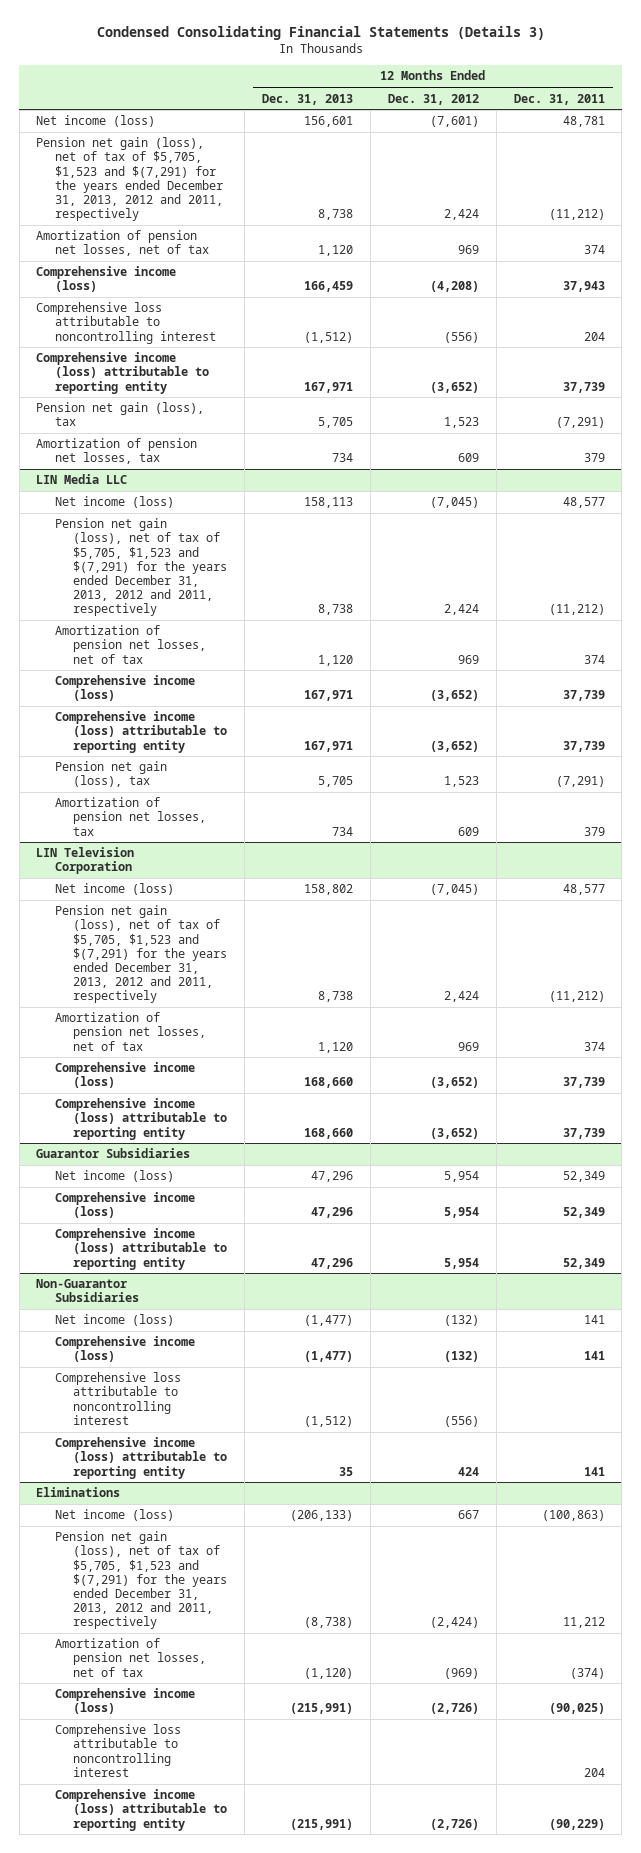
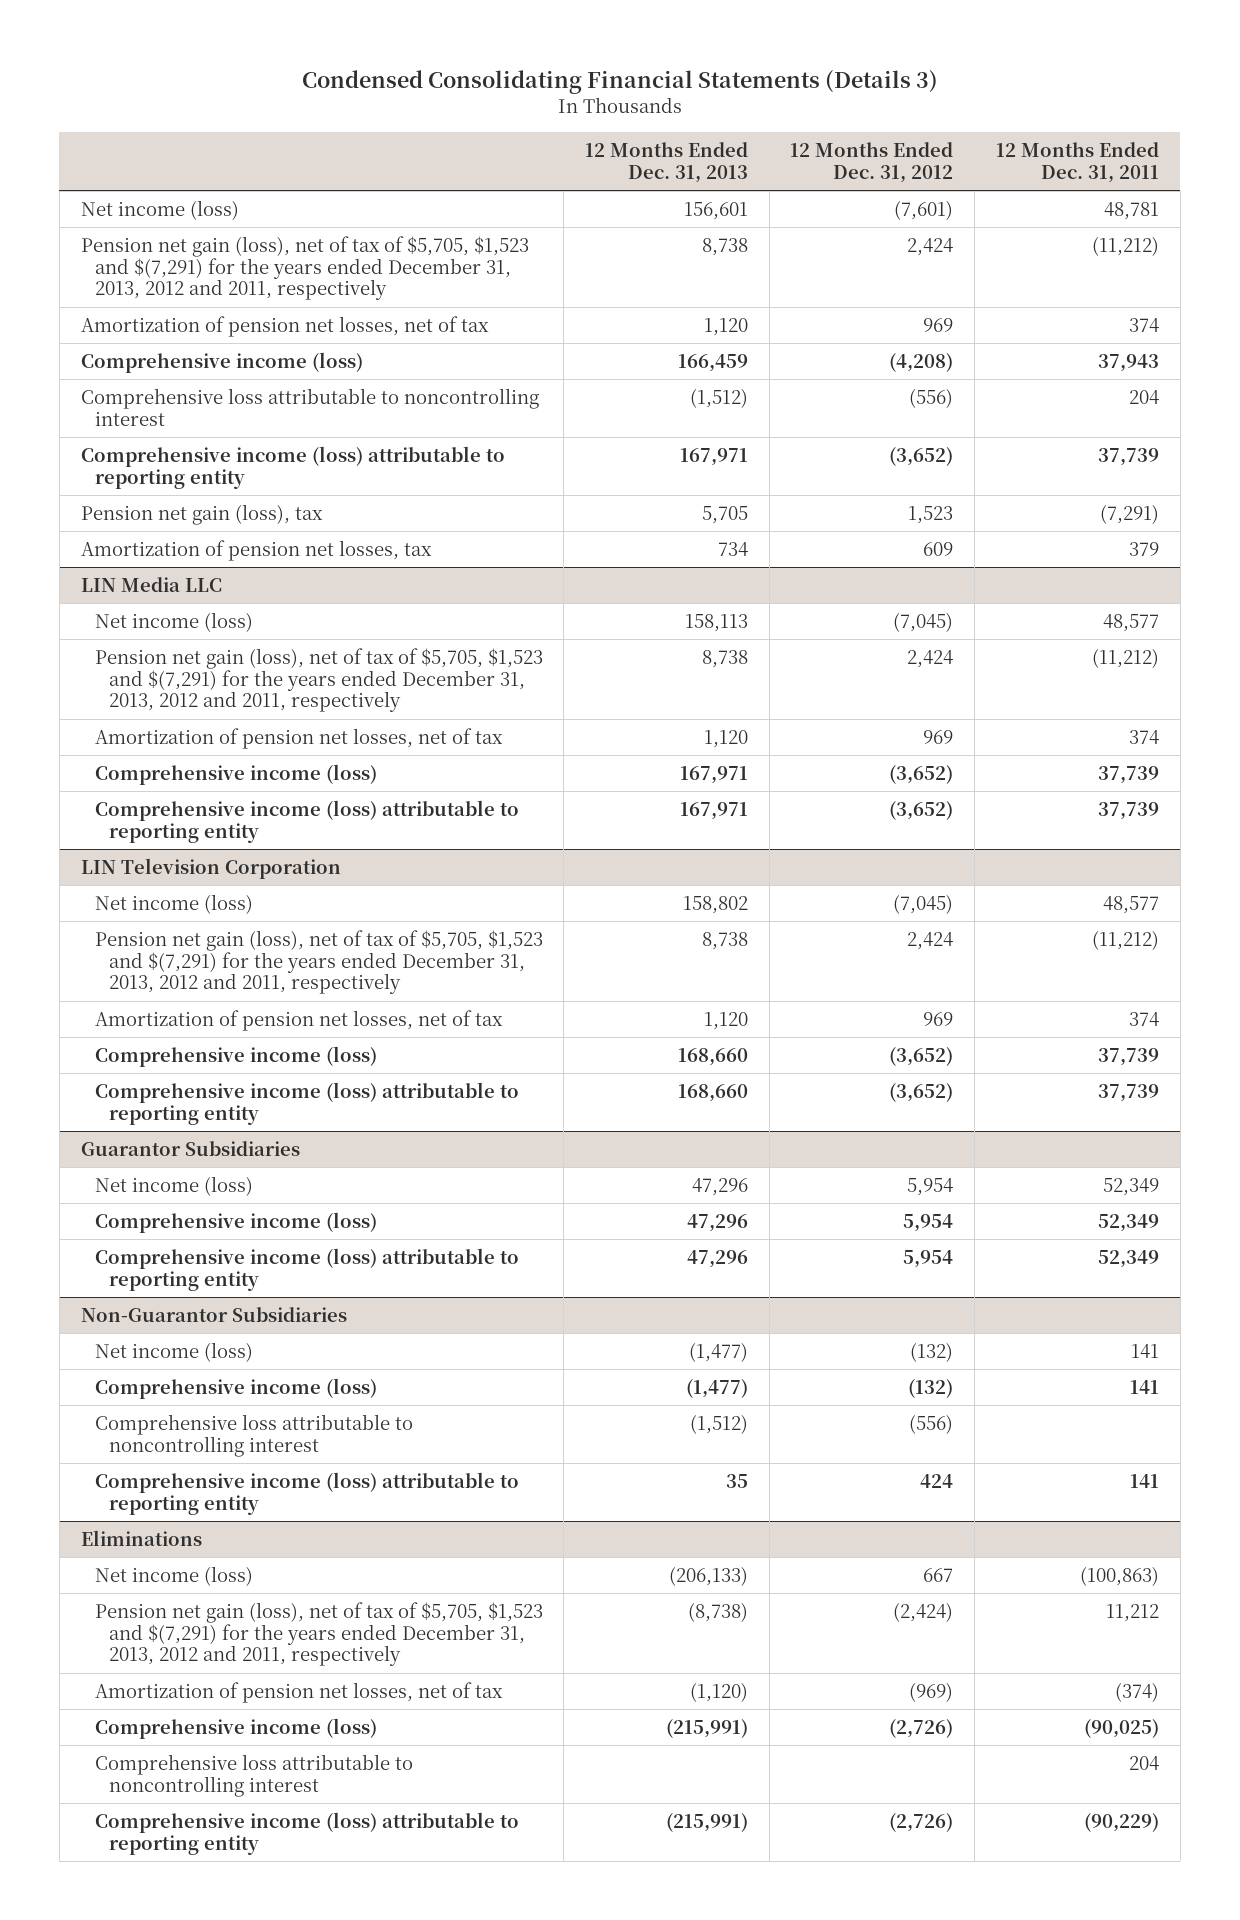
[54,761,167,788] Pension net gain (loss), tax -> none
[54,797,207,836] Amortization of pension net losses, tax -> none

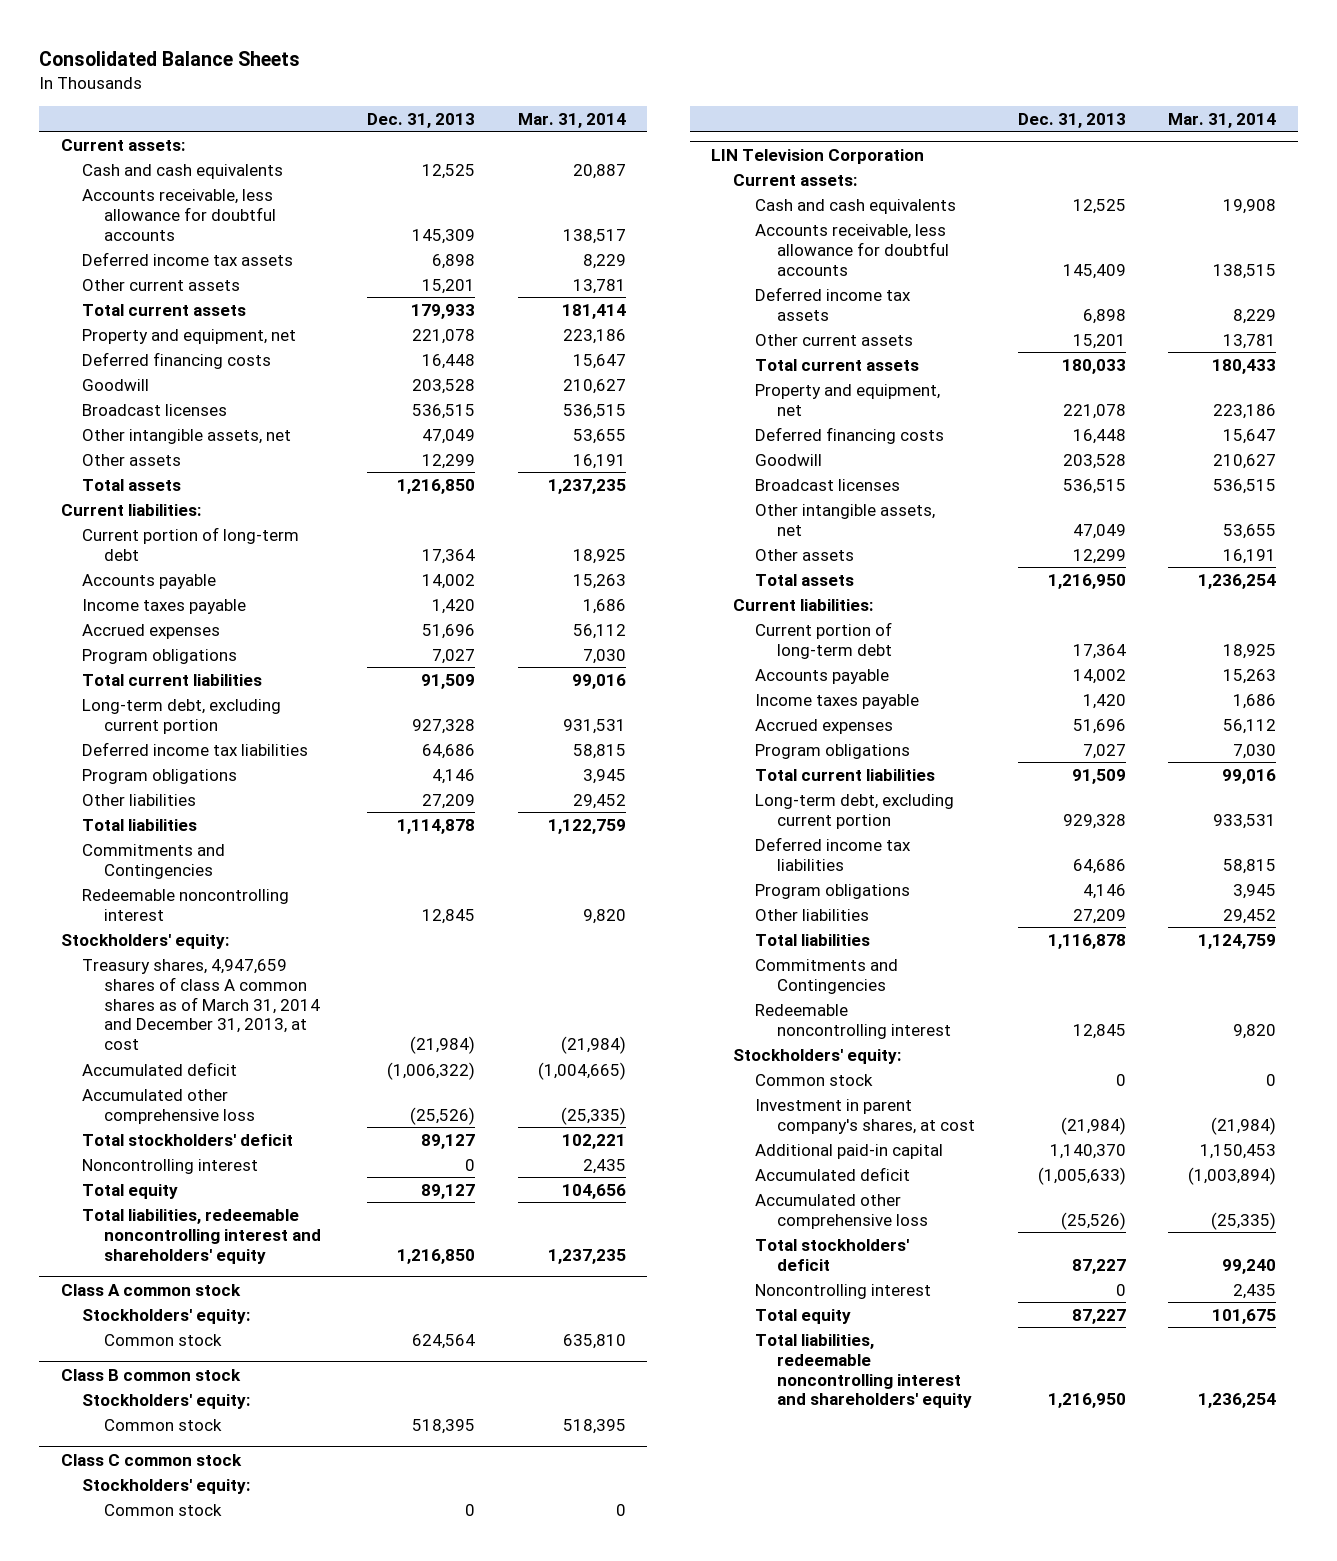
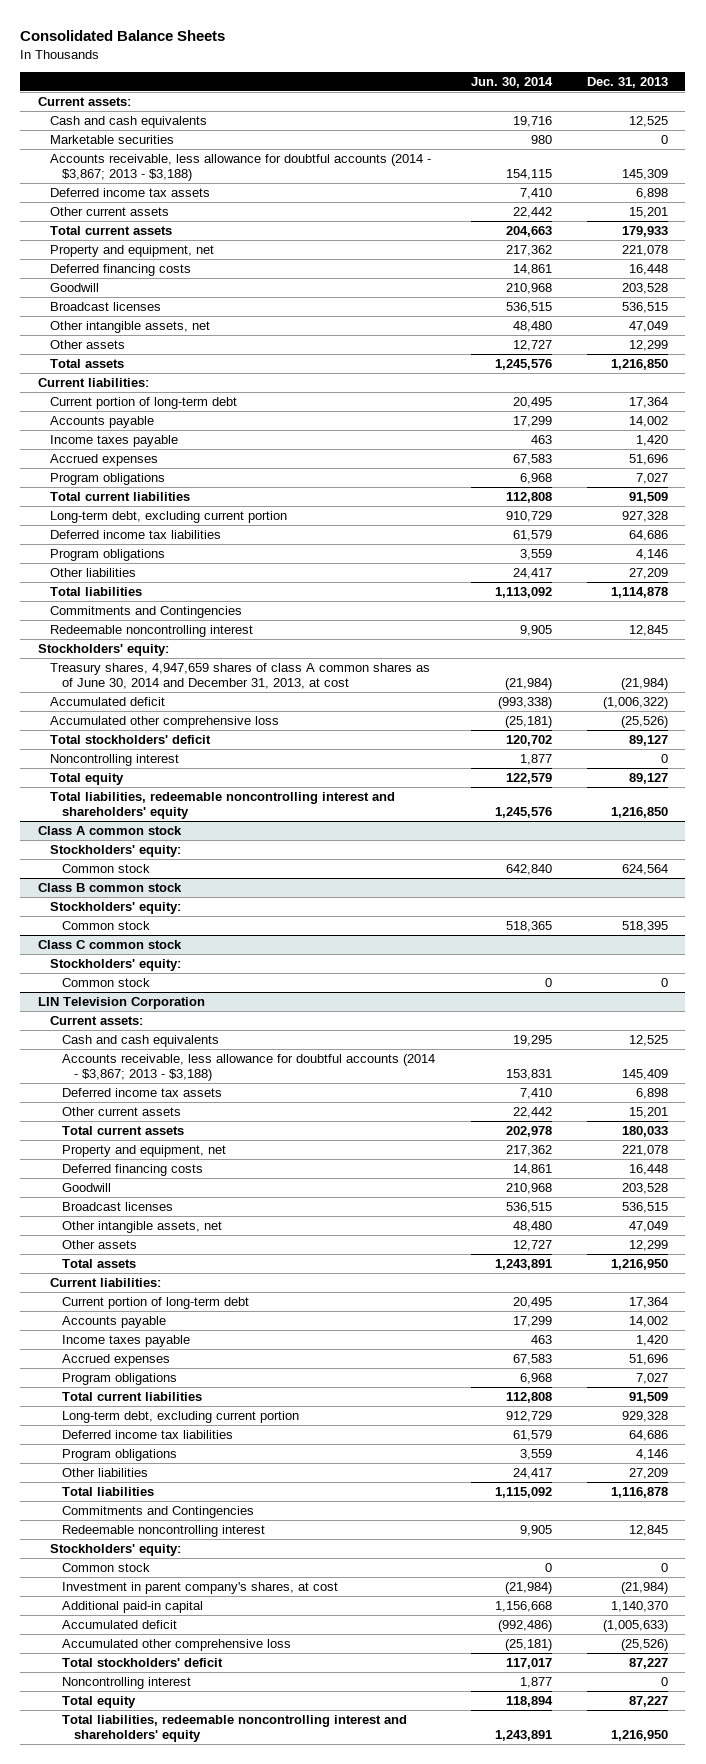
[517,112,626,128] Mar. 31, 2014 -> none
none -> [470,76,553,88] Jun. 30, 2014
none -> [50,134,175,144] Marketable securities
[82,188,277,241] Accounts receivable, less allowance for doubtful accounts -> [50,153,432,182] Accounts receivable, less allowance for doubtful accounts (2014 - $3,867; 2013 - $3,188)
[82,958,321,1051] Treasury shares, 4,947,659 shares of class A common shares as of March 31, 2014 and December 31, 2013, at cost -> [50,662,431,690] Treasury shares, 4,947,659 shares of class A common shares as of June 30, 2014 and December 31, 2013, at cost
[754,223,949,276] Accounts receivable, less allowance for doubtful accounts -> [62,1053,436,1082] Accounts receivable, less allowance for doubtful accounts (2014 - $3,867; 2013 - $3,188)

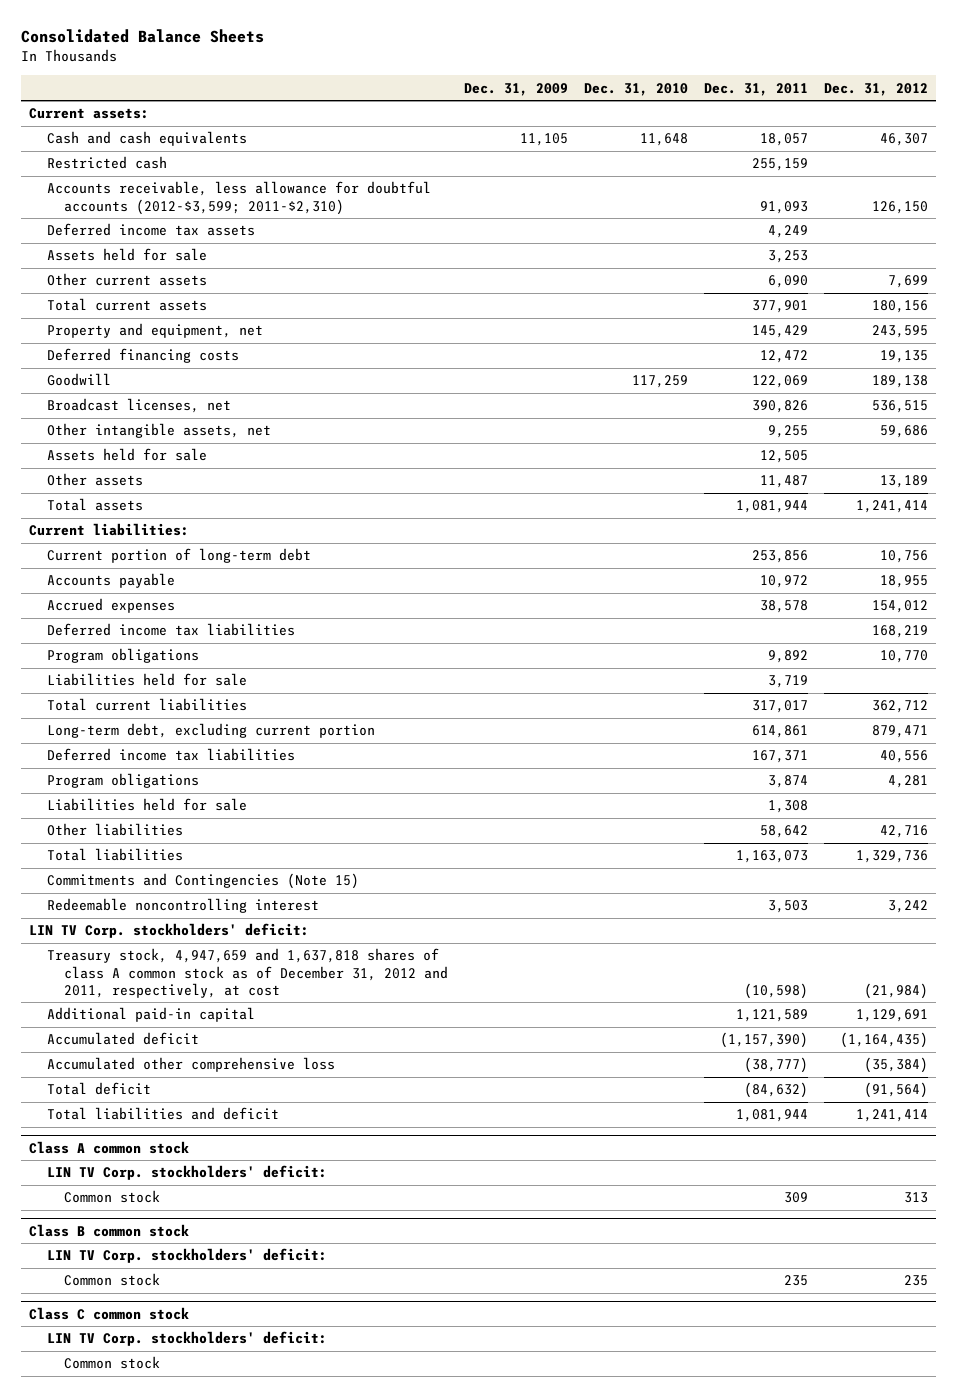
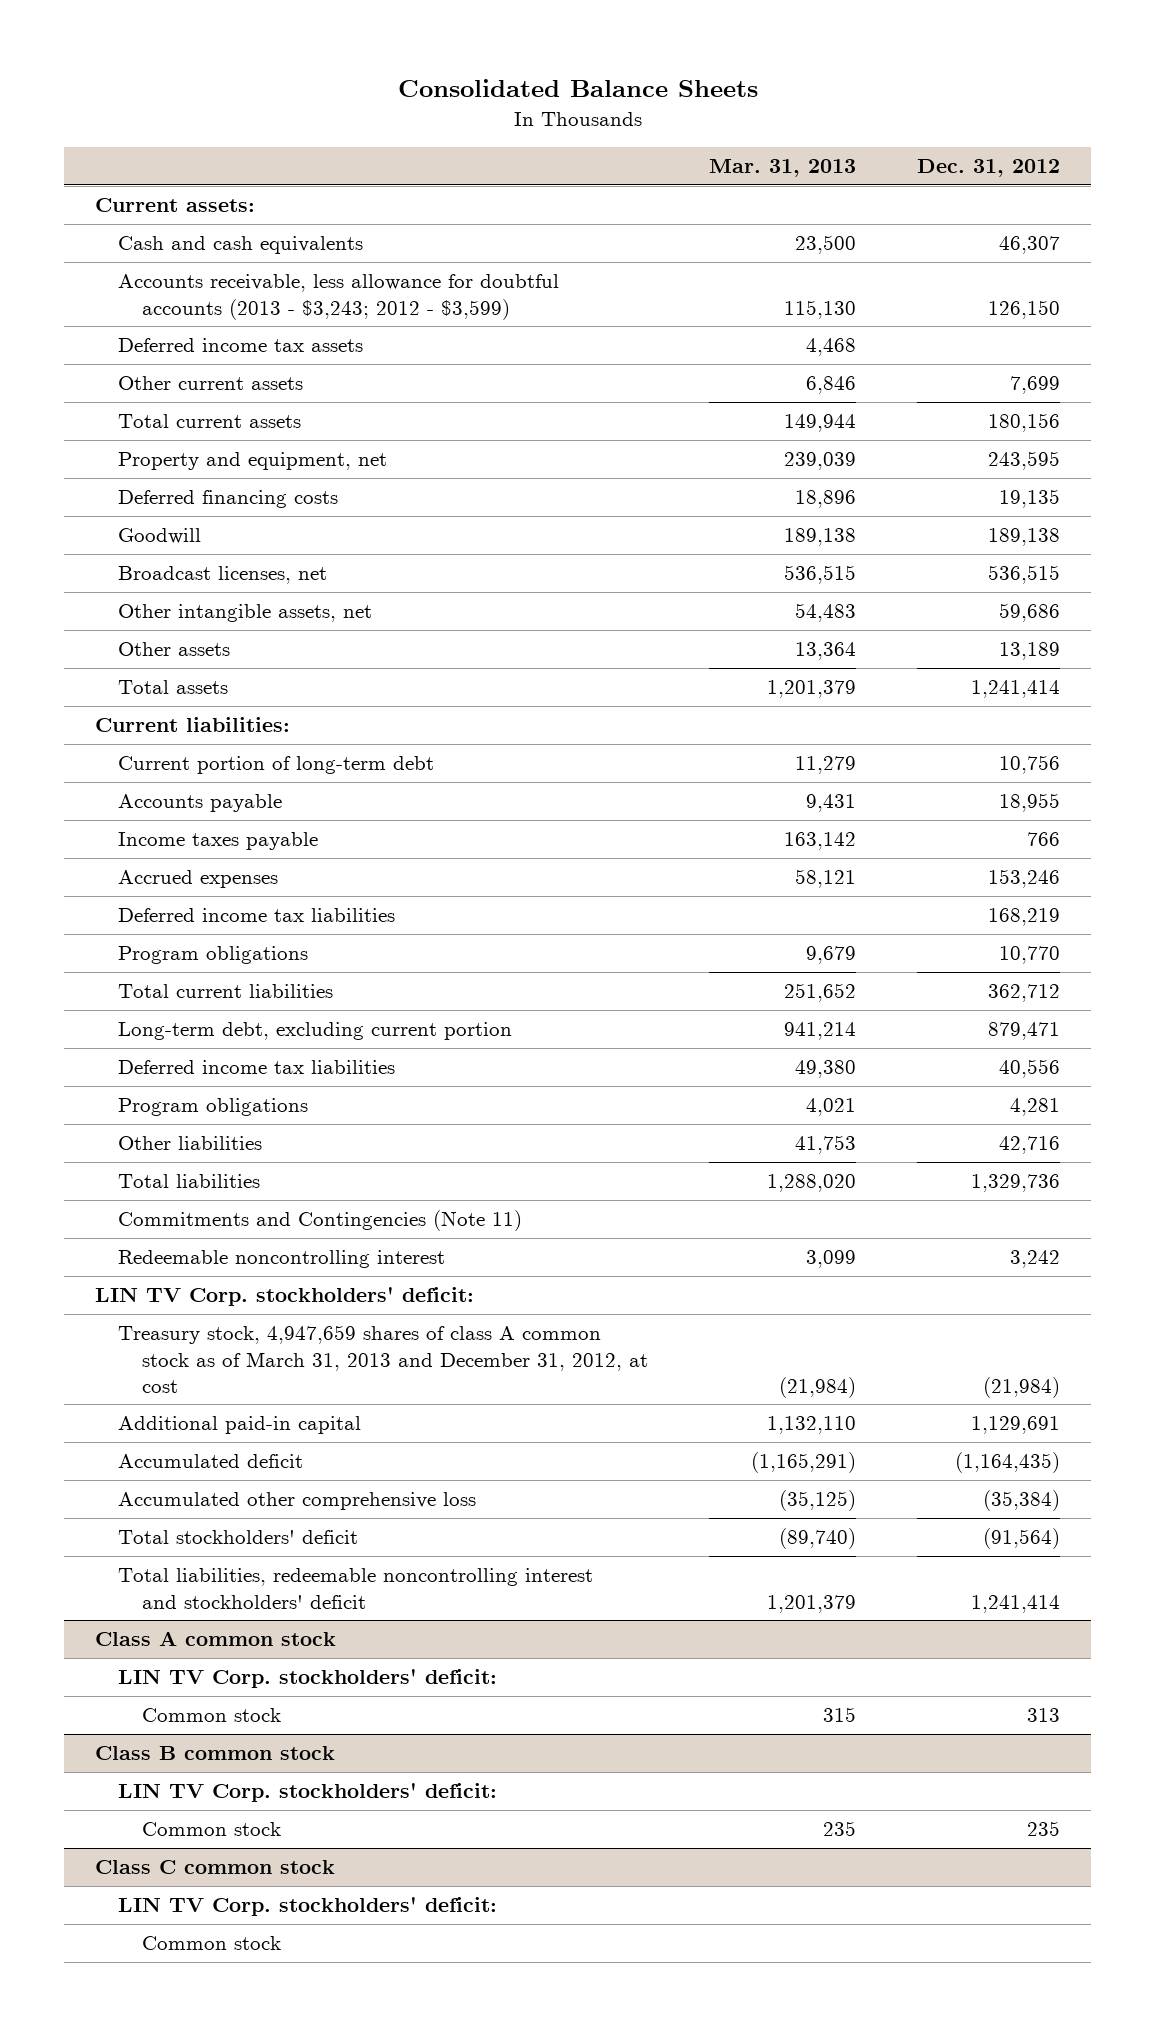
[464,82,569,96] Dec. 31, 2009 -> none
[584,82,689,96] Dec. 31, 2010 -> none
[704,82,809,96] Dec. 31, 2011 -> none
none -> [709,159,857,178] Mar. 31, 2013
[46,156,167,170] Restricted cash -> none
[46,181,431,215] Accounts receivable, less allowance for doubtful accounts (2012-$3,599; 2011-$2,310) -> [118,274,560,320] Accounts receivable, less allowance for doubtful accounts (2013 - $3,243; 2012 - $3,599)
[46,248,207,262] Assets held for sale -> none
[46,448,207,462] Assets held for sale -> none
none -> [118,832,319,851] Income taxes payable
[872,600,929,614] 154,012 -> [988,869,1061,889] 153,246
[46,673,247,687] Liabilities held for sale -> none
[46,798,247,812] Liabilities held for sale -> none
[46,873,359,890] Commitments and Contingencies (Note 15) -> [118,1210,523,1232] Commitments and Contingencies (Note 11)
[46,948,449,998] Treasury stock, 4,947,659 and 1,637,818 shares of class A common stock as of December 31, 2012 and 2011, respectively, at cost -> [118,1325,648,1393] Treasury stock, 4,947,659 shares of class A common stock as of March 31, 2013 and December 31, 2012, at cost
[46,1082,151,1096] Total deficit -> [118,1530,359,1545] Total stockholders' deficit
[46,1107,279,1121] Total liabilities and deficit -> [118,1568,594,1609] Total liabilities, redeemable noncontrolling interest and stockholders' deficit

